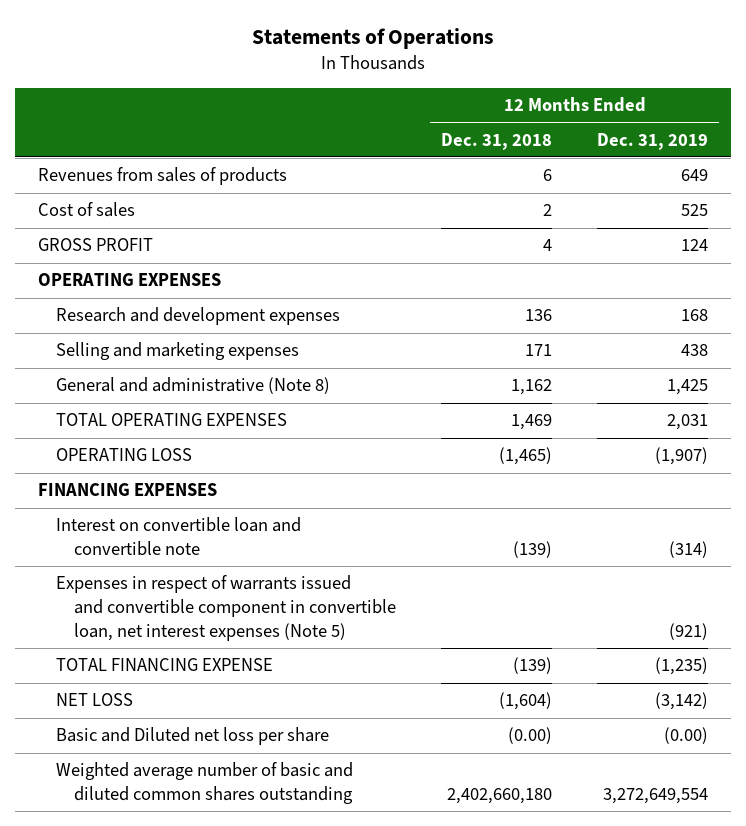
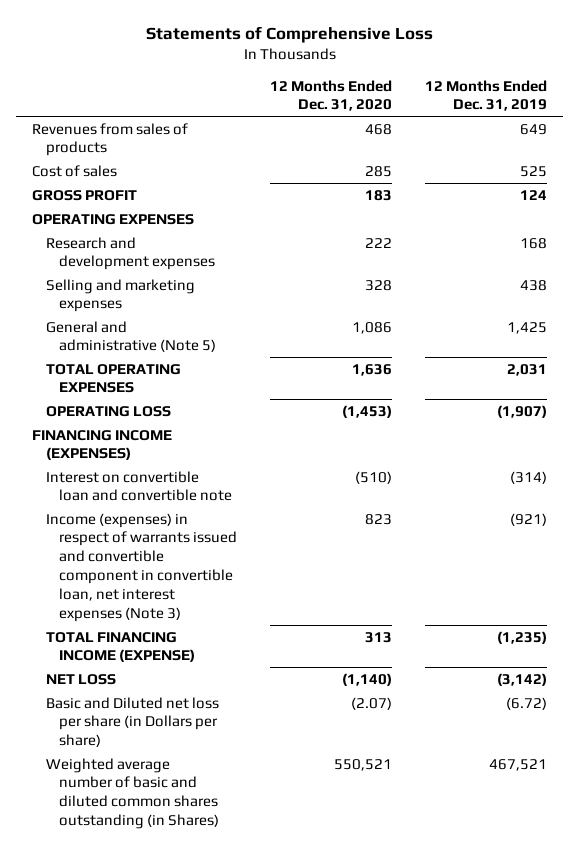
[251,28,494,50] Statements of Operations -> [145,26,433,44] Statements of Comprehensive Loss
[441,132,553,150] Dec. 31, 2018 -> none
none -> [270,79,393,112] 12 Months Ended Dec. 31, 2020
[55,377,330,395] General and administrative (Note 8) -> [45,320,217,353] General and administrative (Note 5)
[37,483,217,497] FINANCING EXPENSES -> [32,429,173,461] FINANCING INCOME (EXPENSES)
[55,575,397,641] Expenses in respect of warrants issued and convertible component in convertible loan, net interest expenses (Note 5) -> [45,512,238,622] Income (expenses) in respect of warrants issued and convertible component in convertible loan, net interest expenses (Note 3)
[55,658,273,672] TOTAL FINANCING EXPENSE -> [45,631,196,663] TOTAL FINANCING INCOME (EXPENSE)
[55,727,329,746] Basic and Diluted net loss per share -> [45,696,219,748] Basic and Diluted net loss per share (in Dollars per share)
[664,727,709,745] (0.00) -> [505,696,547,710] (6.72)
[55,762,354,804] Weighted average number of basic and diluted common shares outstanding -> [45,757,220,830] Weighted average number of basic and diluted common shares outstanding (in Shares)
[603,787,709,804] 3,272,649,554 -> [488,758,547,771] 467,521

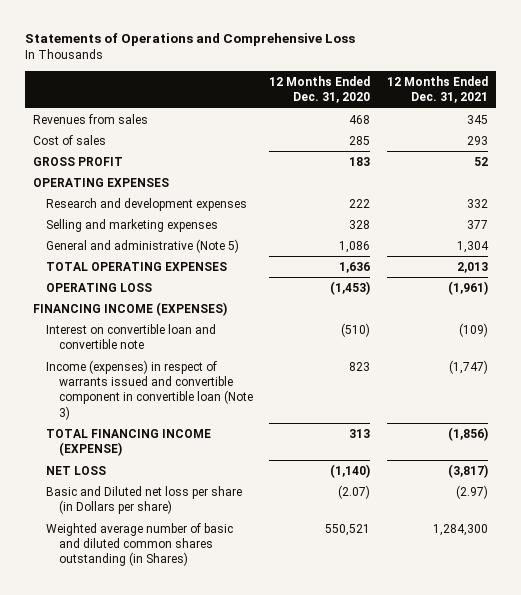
[145,26,433,44] Statements of Comprehensive Loss -> [24,33,355,47] Statements of Operations and Comprehensive Loss
[424,79,547,112] 12 Months Ended Dec. 31, 2019 -> none
none -> [386,76,488,104] 12 Months Ended Dec. 31, 2021
[32,122,189,157] Revenues from sales of products -> [32,113,148,124] Revenues from sales
[45,512,238,622] Income (expenses) in respect of warrants issued and convertible component in convertible loan, net interest expenses (Note 3) -> [45,359,253,420] Income (expenses) in respect of warrants issued and convertible component in convertible loan (Note 3)

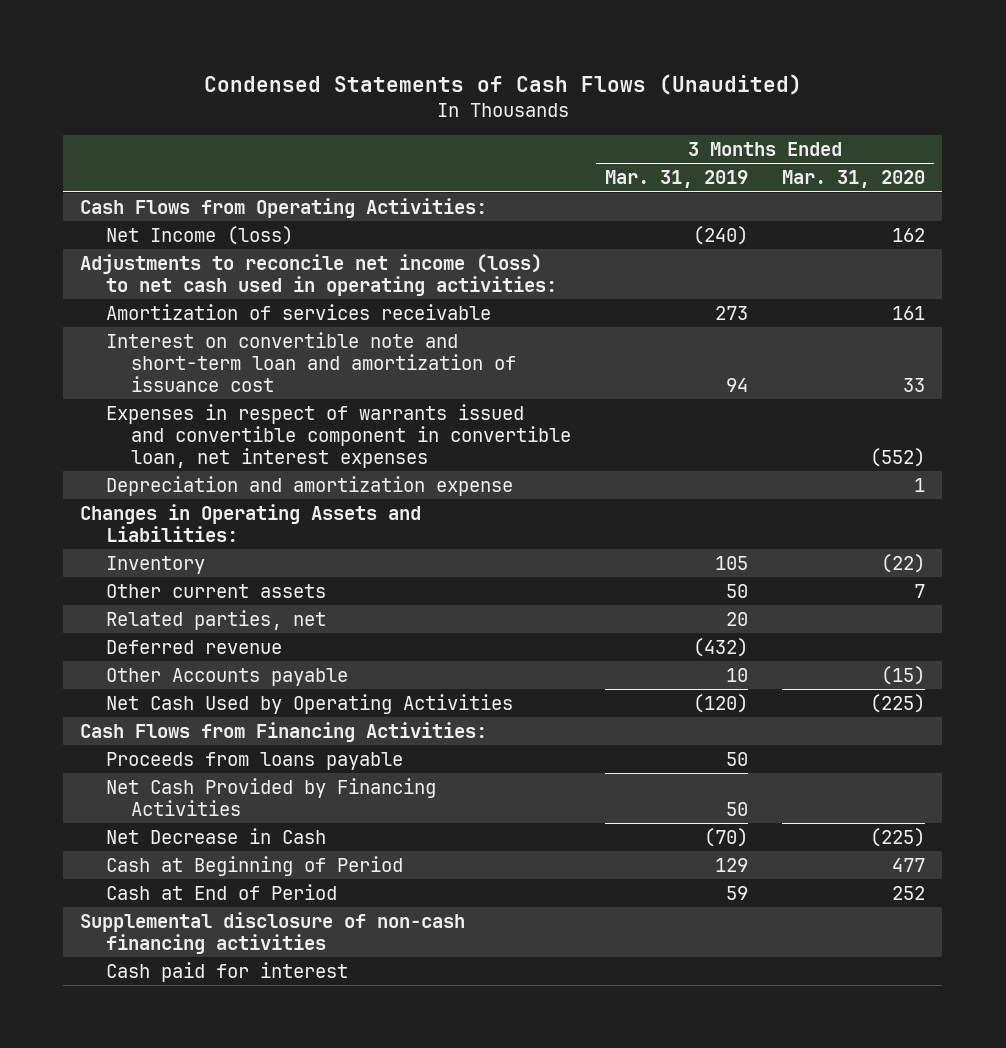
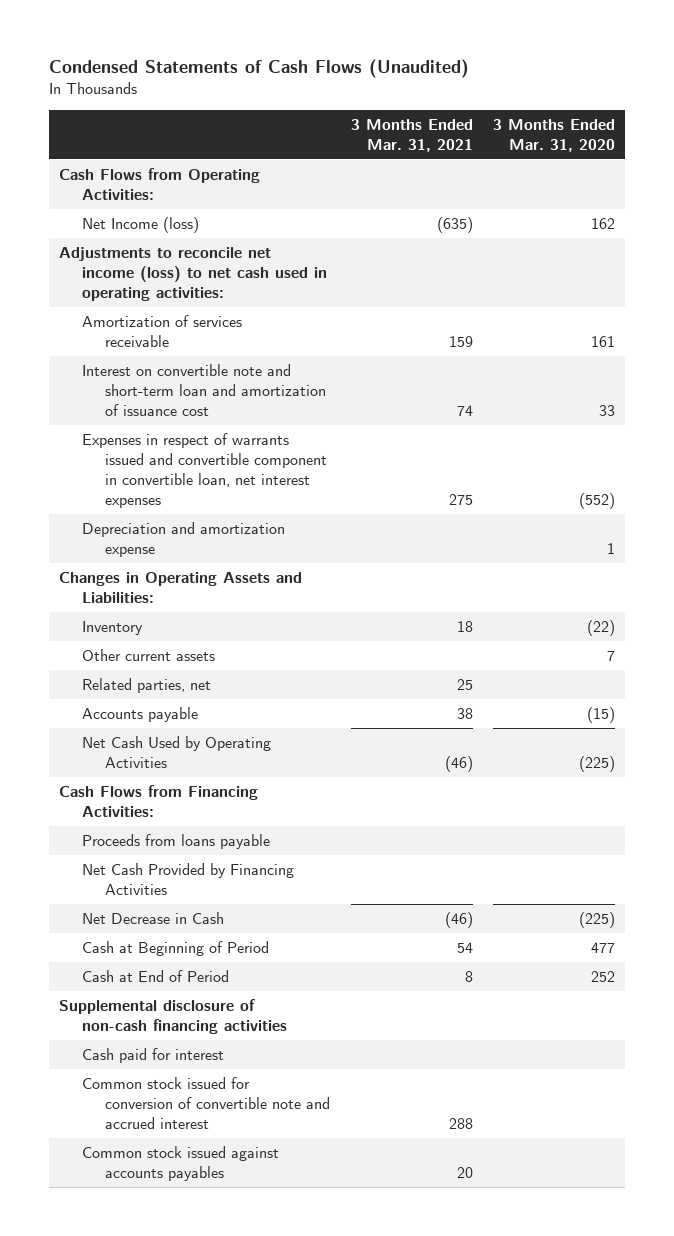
[604,170,748,189] Mar. 31, 2019 -> none
none -> [350,118,473,152] 3 Months Ended Mar. 31, 2021
[105,639,282,654] Deferred revenue -> none
[105,667,348,686] Other Accounts payable -> [82,707,199,723] Accounts payable
none -> [82,1077,331,1130] Common stock issued for conversion of convertible note and accrued interest
none -> [82,1146,280,1182] Common stock issued against accounts payables

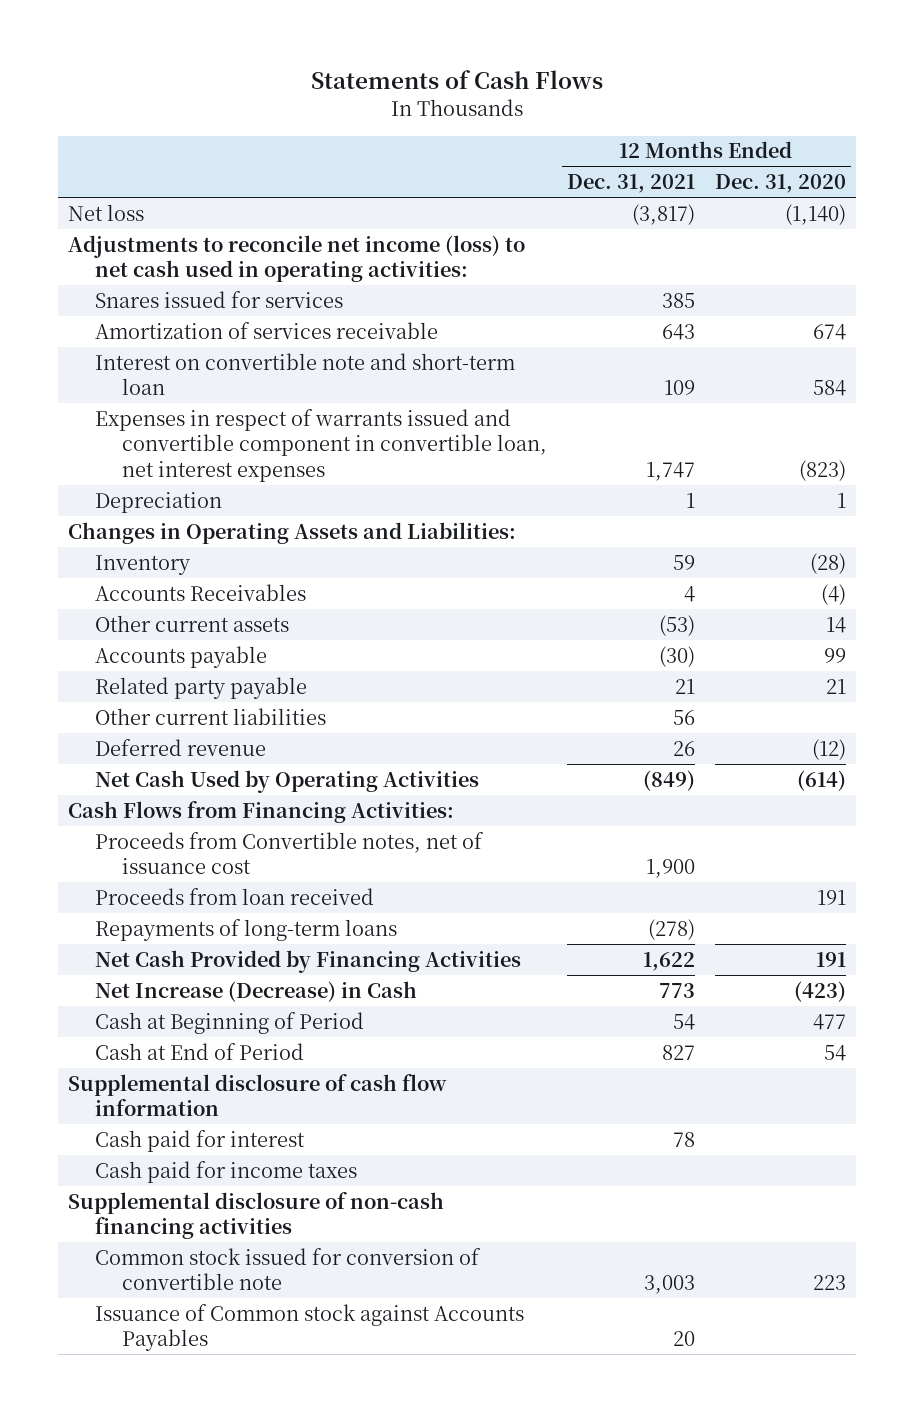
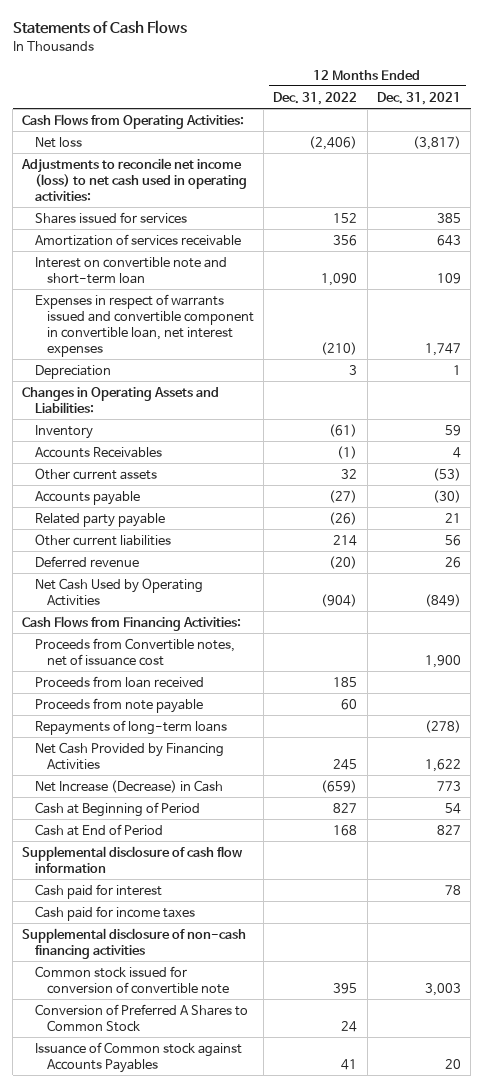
[714,174,846,194] Dec. 31, 2020 -> none
none -> [273,91,358,105] Dec. 31, 2022
none -> [22,113,245,129] Cash Flows from Operating Activities:
[95,290,344,308] Snares issued for services -> [34,211,187,224] Shares issued for services
none -> [34,697,203,713] Proceeds from note payable
none -> [34,1003,248,1032] Conversion of Preferred A Shares to Common Stock

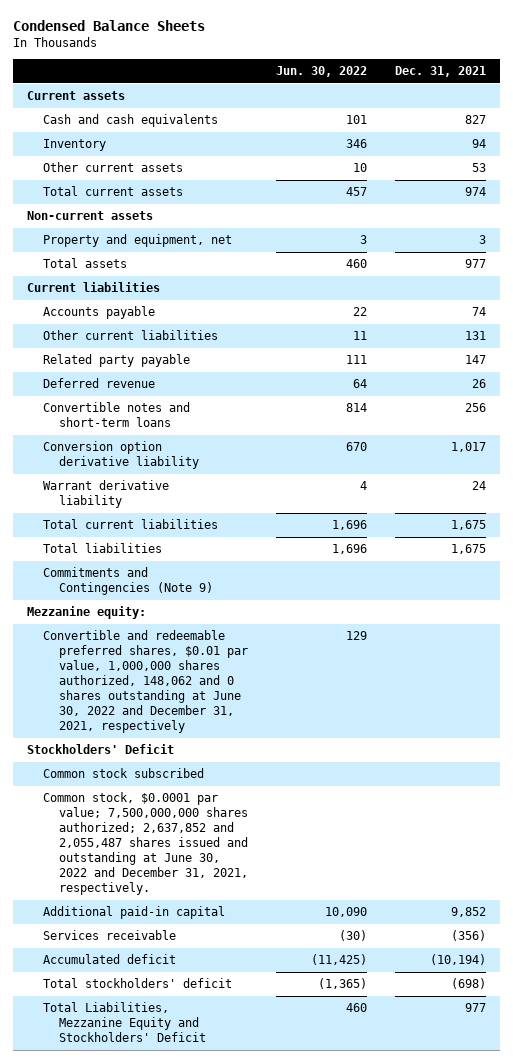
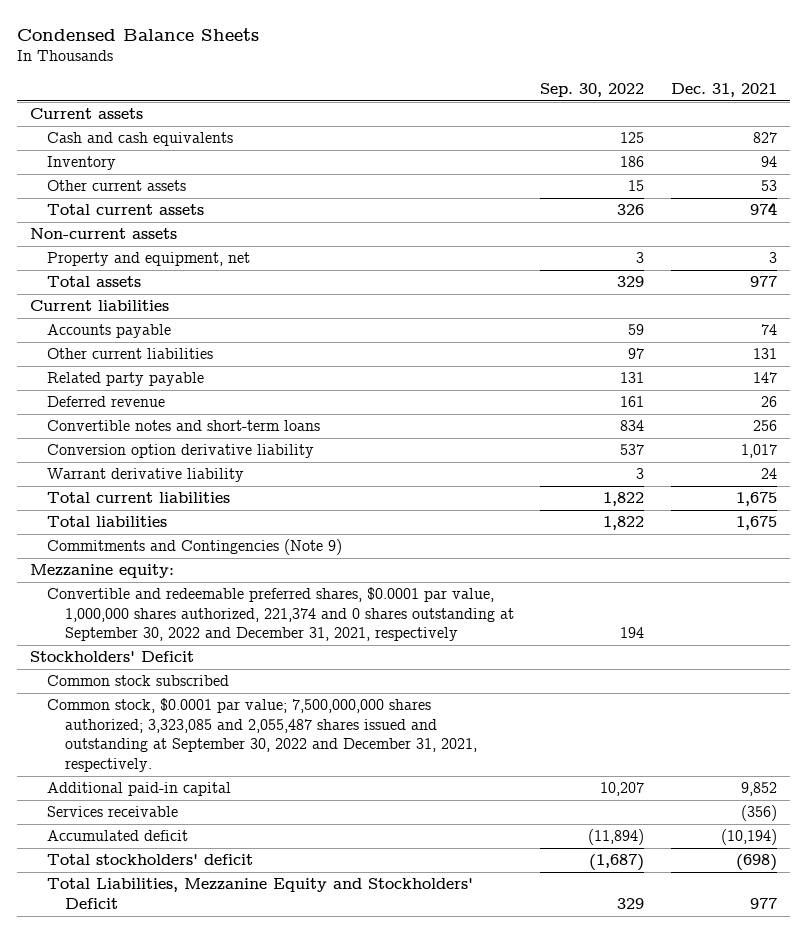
[276,66,368,78] Jun. 30, 2022 -> none
none -> [540,83,645,98] Sep. 30, 2022
[43,630,249,734] Convertible and redeemable preferred shares, $0.01 par value, 1,000,000 shares authorized, 148,062 and 0 shares outstanding at June 30, 2022 and December 31, 2021, respectively -> [47,587,514,642] Convertible and redeemable preferred shares, $0.0001 par value, 1,000,000 shares authorized, 221,374 and 0 shares outstanding at September 30, 2022 and December 31, 2021, respectively
[43,792,249,896] Common stock, $0.0001 par value; 7,500,000,000 shares authorized; 2,637,852 and 2,055,487 shares issued and outstanding at June 30, 2022 and December 31, 2021, respectively. -> [47,698,477,773] Common stock, $0.0001 par value; 7,500,000,000 shares authorized; 3,323,085 and 2,055,487 shares issued and outstanding at September 30, 2022 and December 31, 2021, respectively.

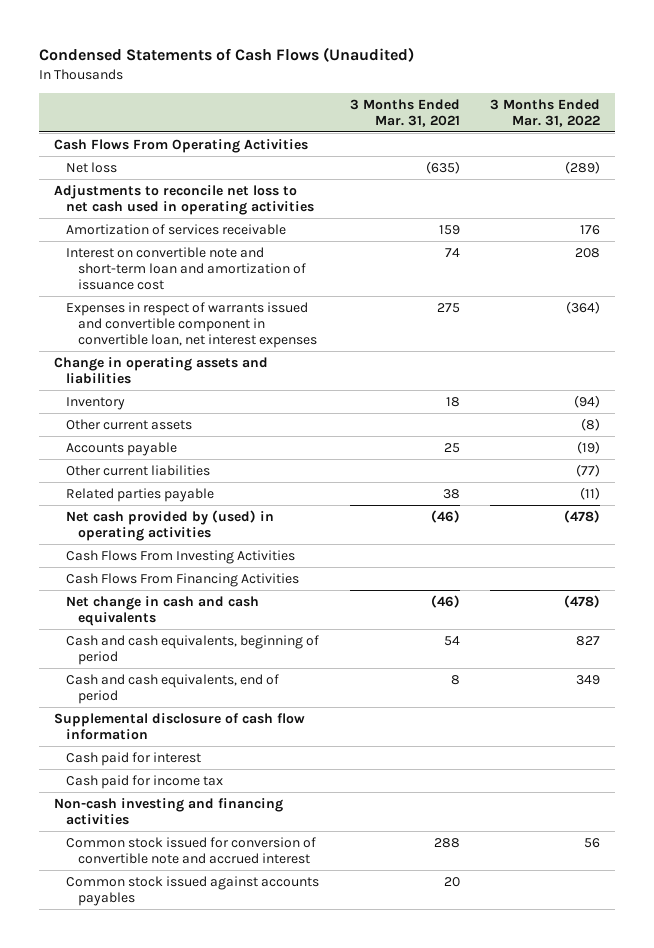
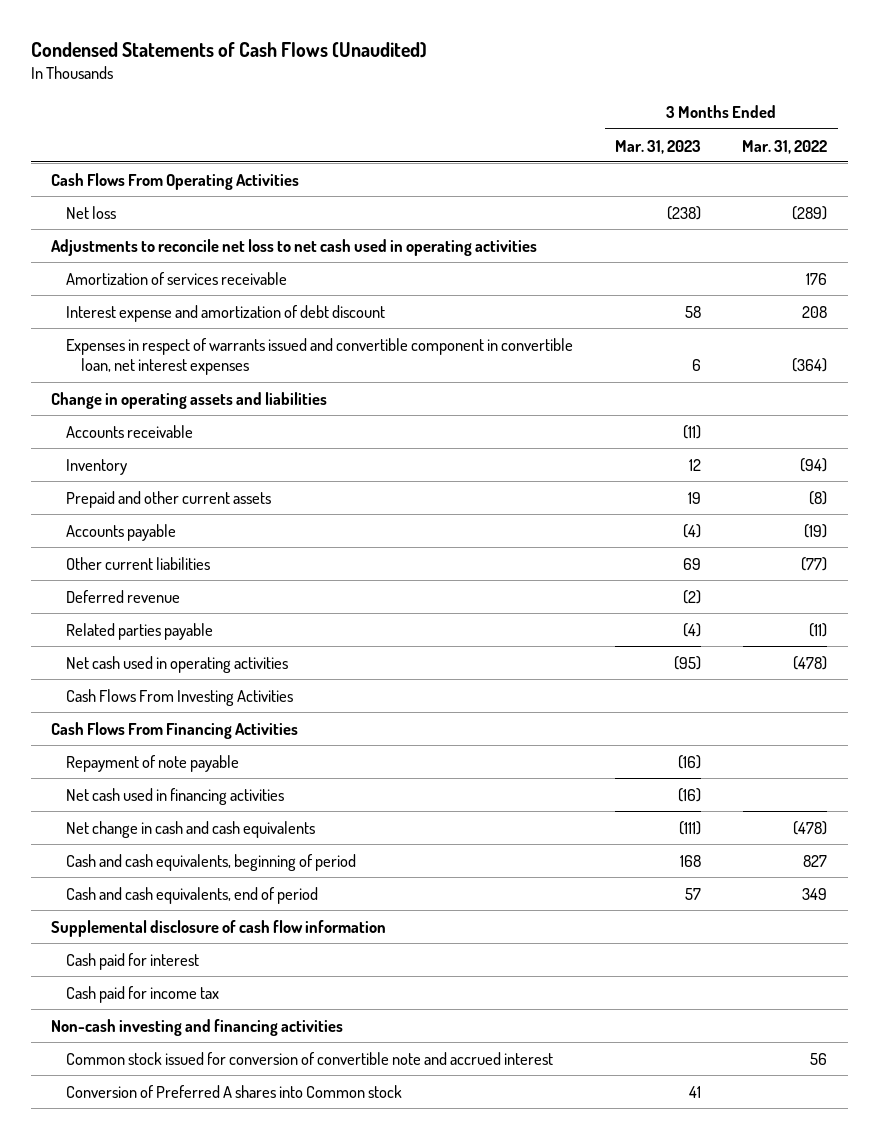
[349,98,460,127] 3 Months Ended Mar. 31, 2021 -> none
none -> [614,139,701,154] Mar. 31, 2023
[66,246,307,291] Interest on convertible note and short-term loan and amortization of issuance cost -> none
none -> [66,304,386,322] Interest expense and amortization of debt discount
none -> [66,424,194,438] Accounts receivable
[66,418,193,430] Other current assets -> [66,490,272,508] Prepaid and other current assets
none -> [66,589,181,603] Deferred revenue
[66,509,275,541] Net cash provided by (used) in operating activities -> [66,655,289,673] Net cash used in operating activities
none -> [66,754,240,772] Repayment of note payable
none -> [66,787,285,805] Net cash used in financing activities
[66,875,320,906] Common stock issued against accounts payables -> none
none -> [66,1084,403,1098] Conversion of Preferred A shares into Common stock

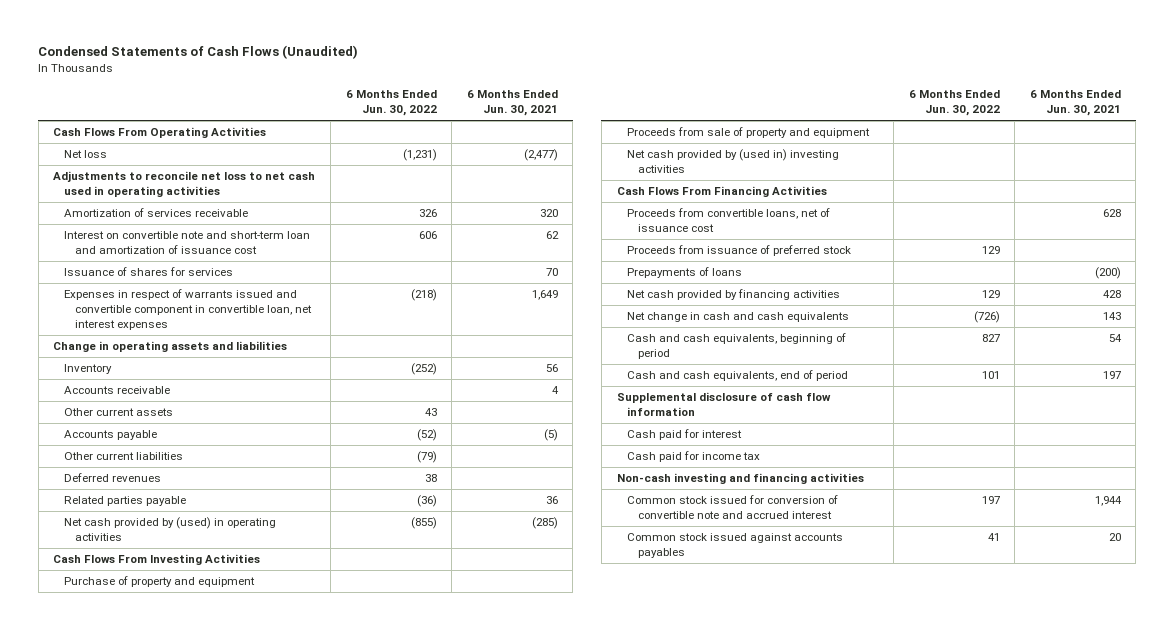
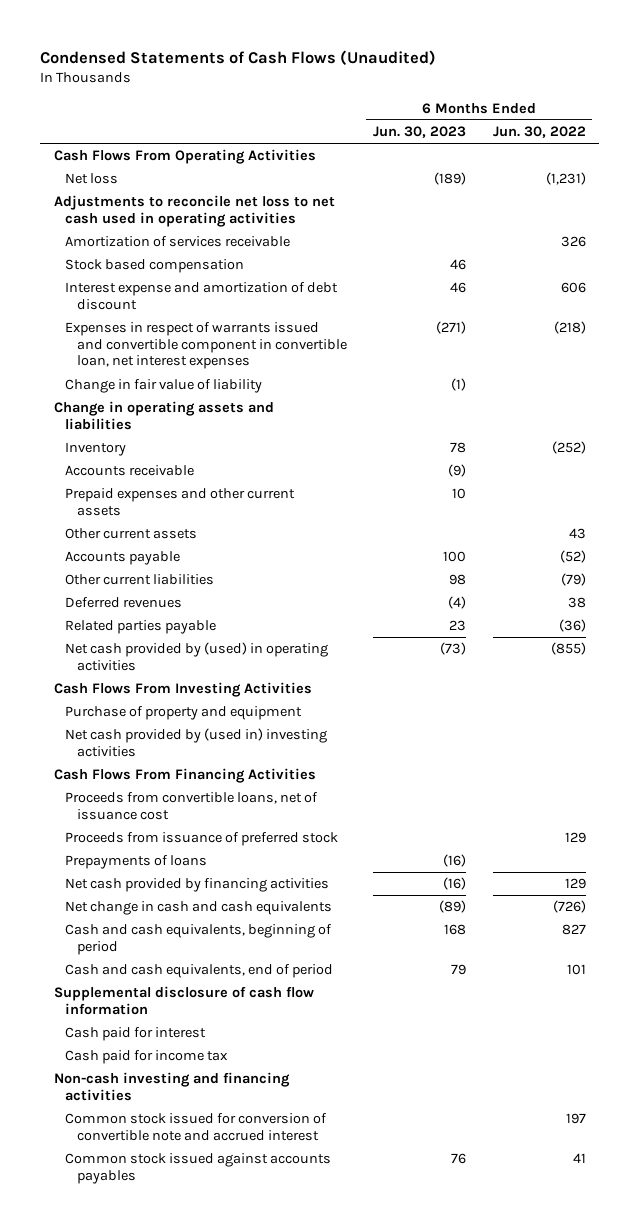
[466,90,558,117] 6 Months Ended Jun. 30, 2021 -> none
none -> [373,126,467,139] Jun. 30, 2023
[63,231,310,255] Interest on convertible note and short-term loan and amortization of issuance cost -> none
[63,267,233,277] Issuance of shares for services -> none
none -> [65,259,245,274] Stock based compensation
none -> [65,282,339,310] Interest expense and amortization of debt discount
none -> [65,379,263,394] Change in fair value of liability
none -> [65,488,296,516] Prepaid expenses and other current assets
[627,127,871,139] Proceeds from sale of property and equipment -> none

